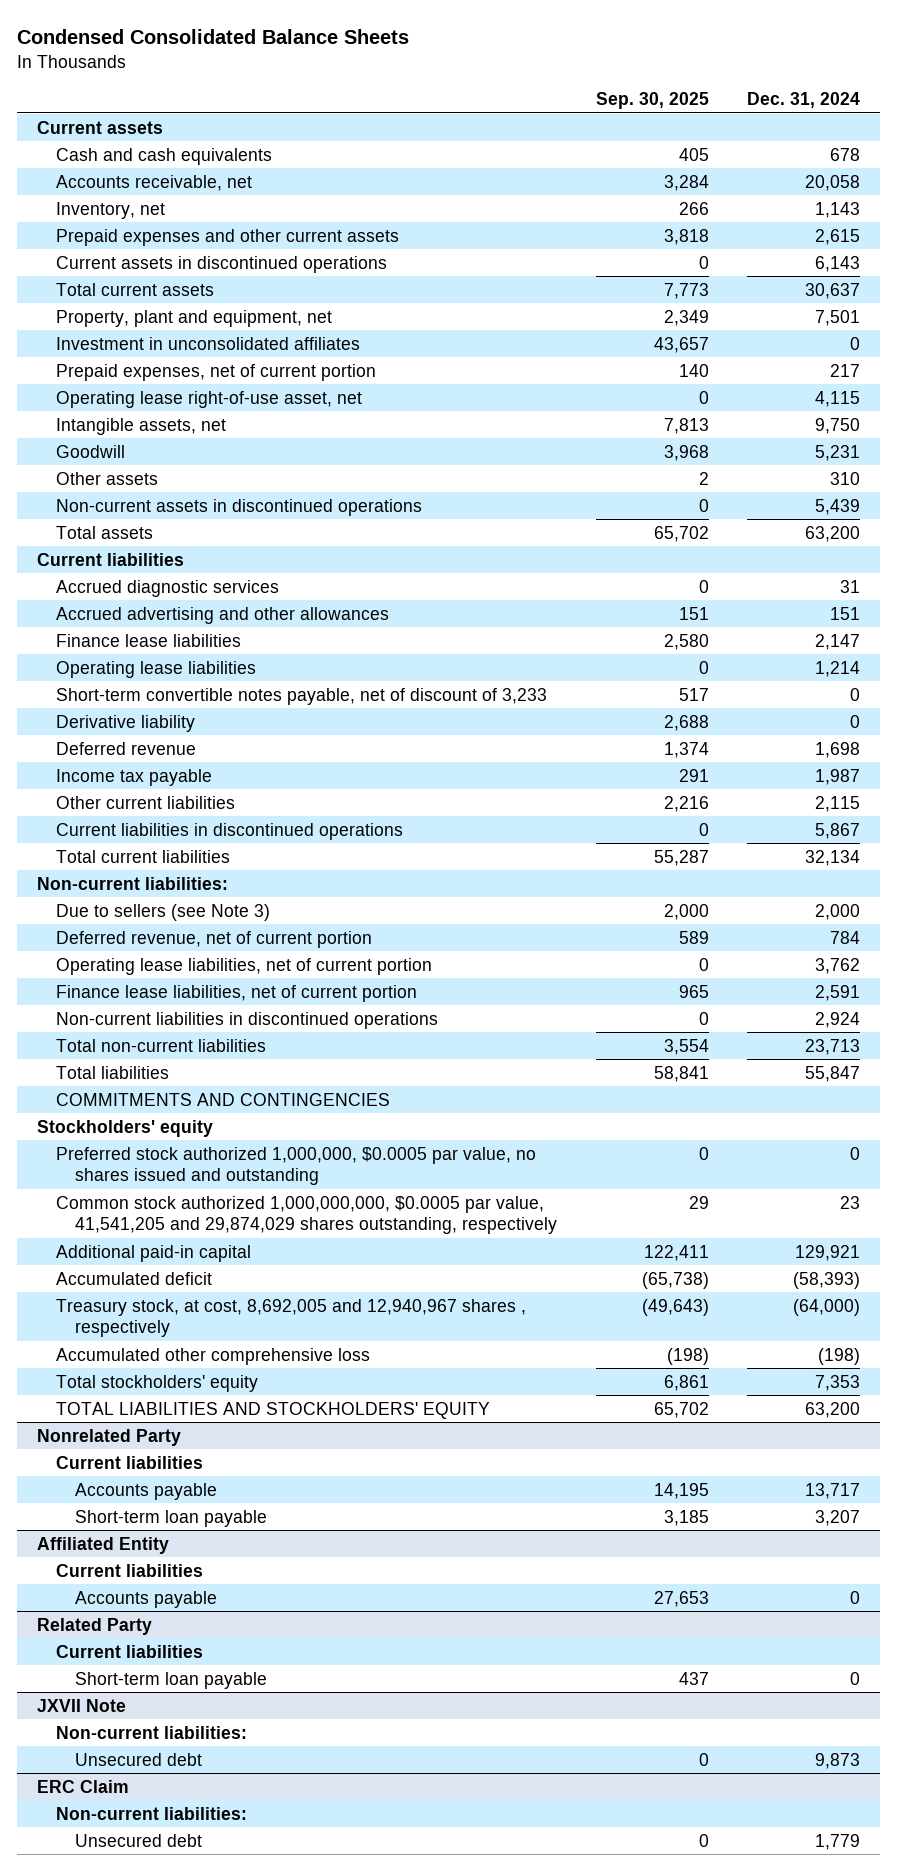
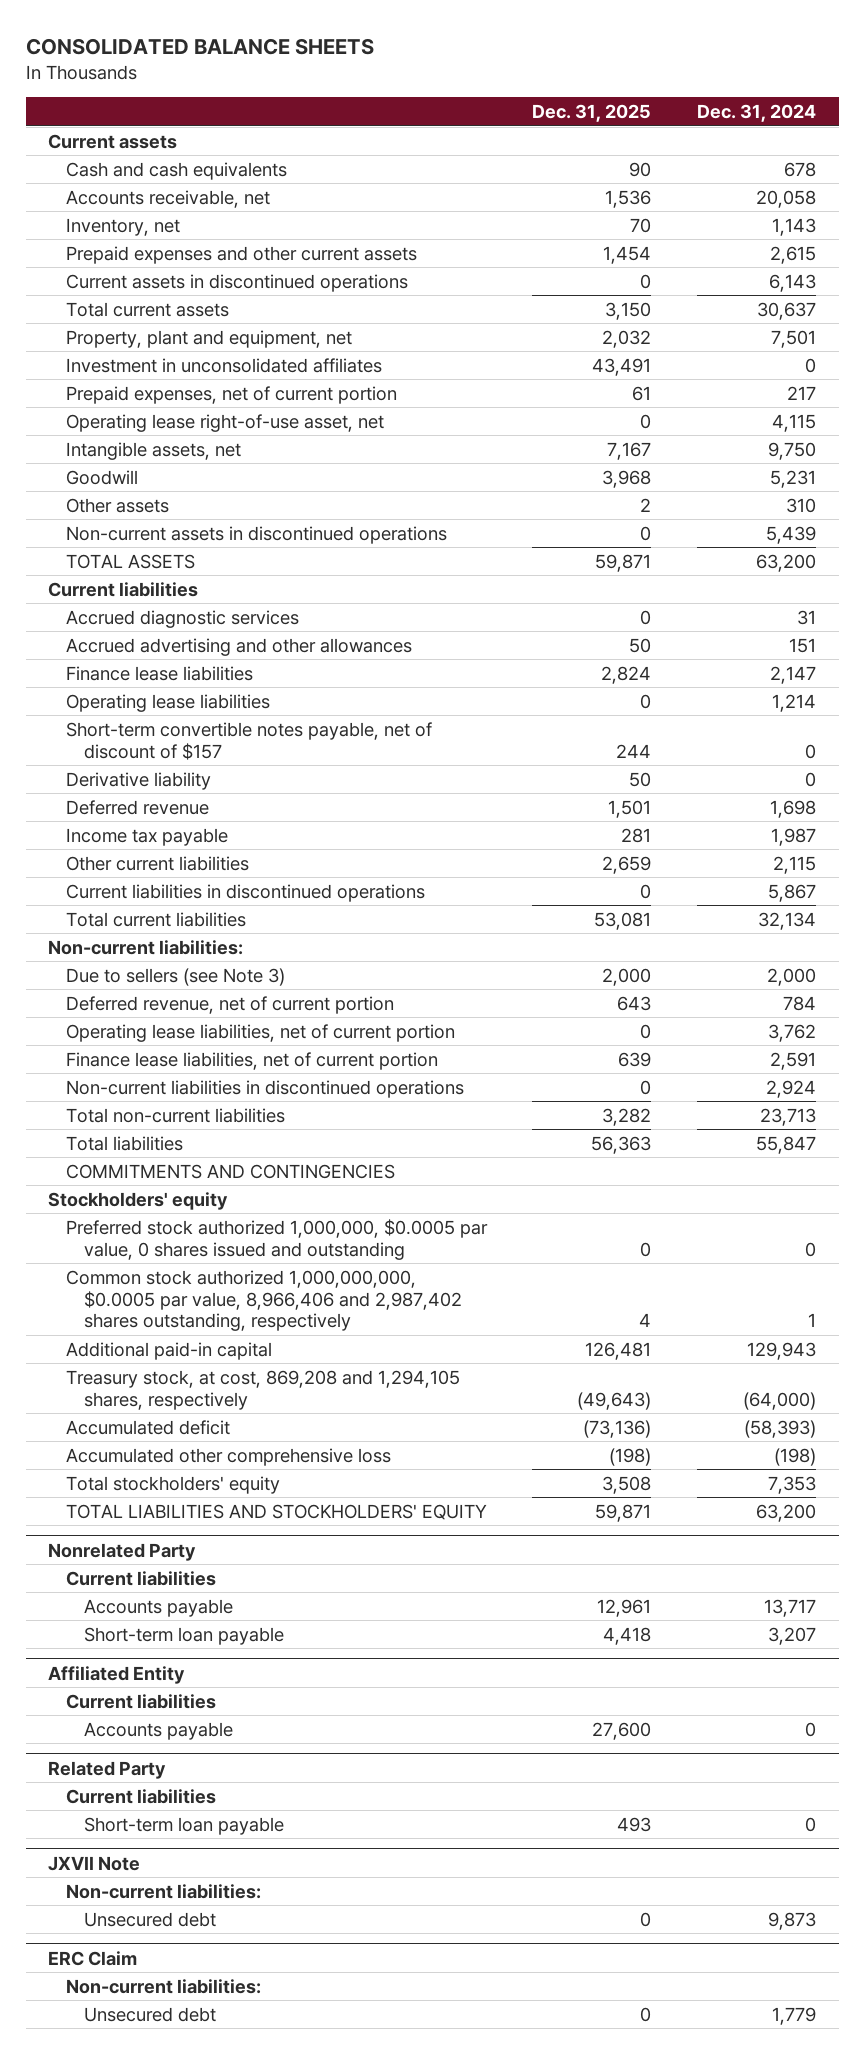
[17,29,410,45] Condensed Consolidated Balance Sheets -> [25,38,374,56] CONSOLIDATED BALANCE SHEETS
[595,92,709,110] Sep. 30, 2025 -> none
none -> [532,104,652,123] Dec. 31, 2025
[55,525,153,539] Total assets -> [65,553,195,569] TOTAL ASSETS
[55,687,547,705] Short-term convertible notes payable, net of discount of 3,233 -> [65,721,432,760] Short-term convertible notes payable, net of discount of $157
[55,1146,536,1186] Preferred stock authorized 1,000,000, $0.0005 par value, no shares issued and outstanding -> [65,1218,488,1260] Preferred stock authorized 1,000,000, $0.0005 par value, 0 shares issued and outstanding
[55,1195,558,1235] Common stock authorized 1,000,000,000, $0.0005 par value, 41,541,205 and 29,874,029 shares outstanding, respectively -> [65,1269,462,1332] Common stock authorized 1,000,000,000, $0.0005 par value, 8,966,406 and 2,987,402 shares outstanding, respectively
[840,1195,861,1209] 23 -> [807,1313,816,1328] 1
[795,1244,861,1261] 129,921 -> [746,1341,816,1360] 129,943
none -> [65,1369,460,1410] Treasury stock, at cost, 869,208 and 1,294,105 shares, respectively
[55,1298,526,1338] Treasury stock, at cost, 8,692,005 and 12,940,967 shares , respectively -> none

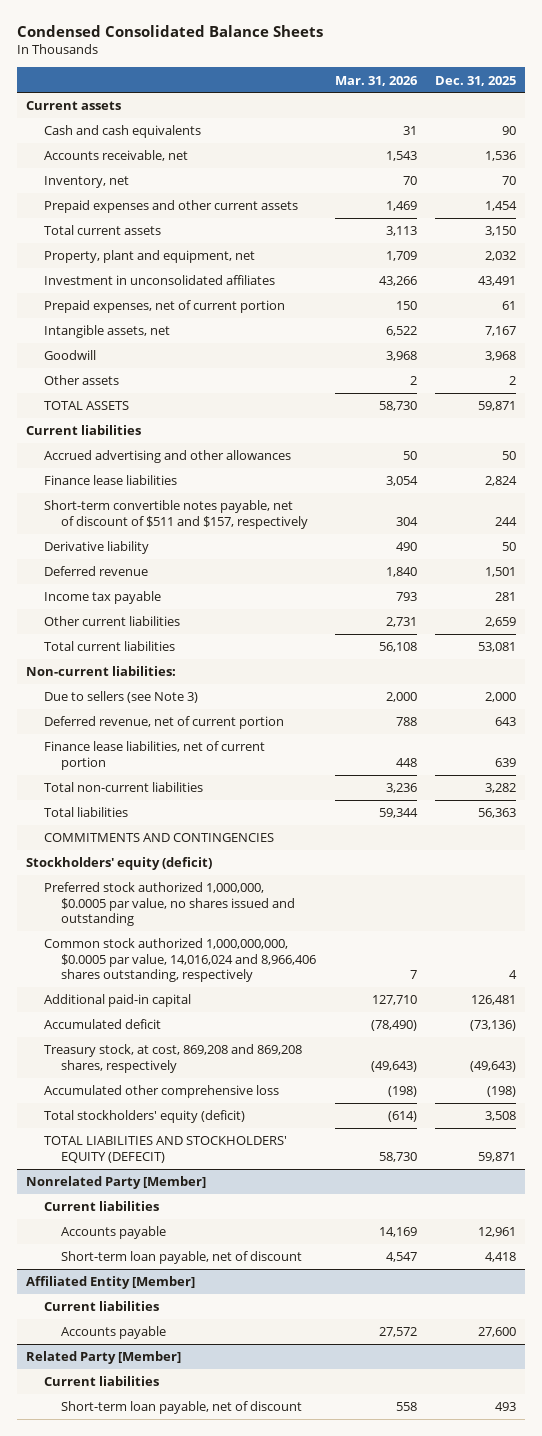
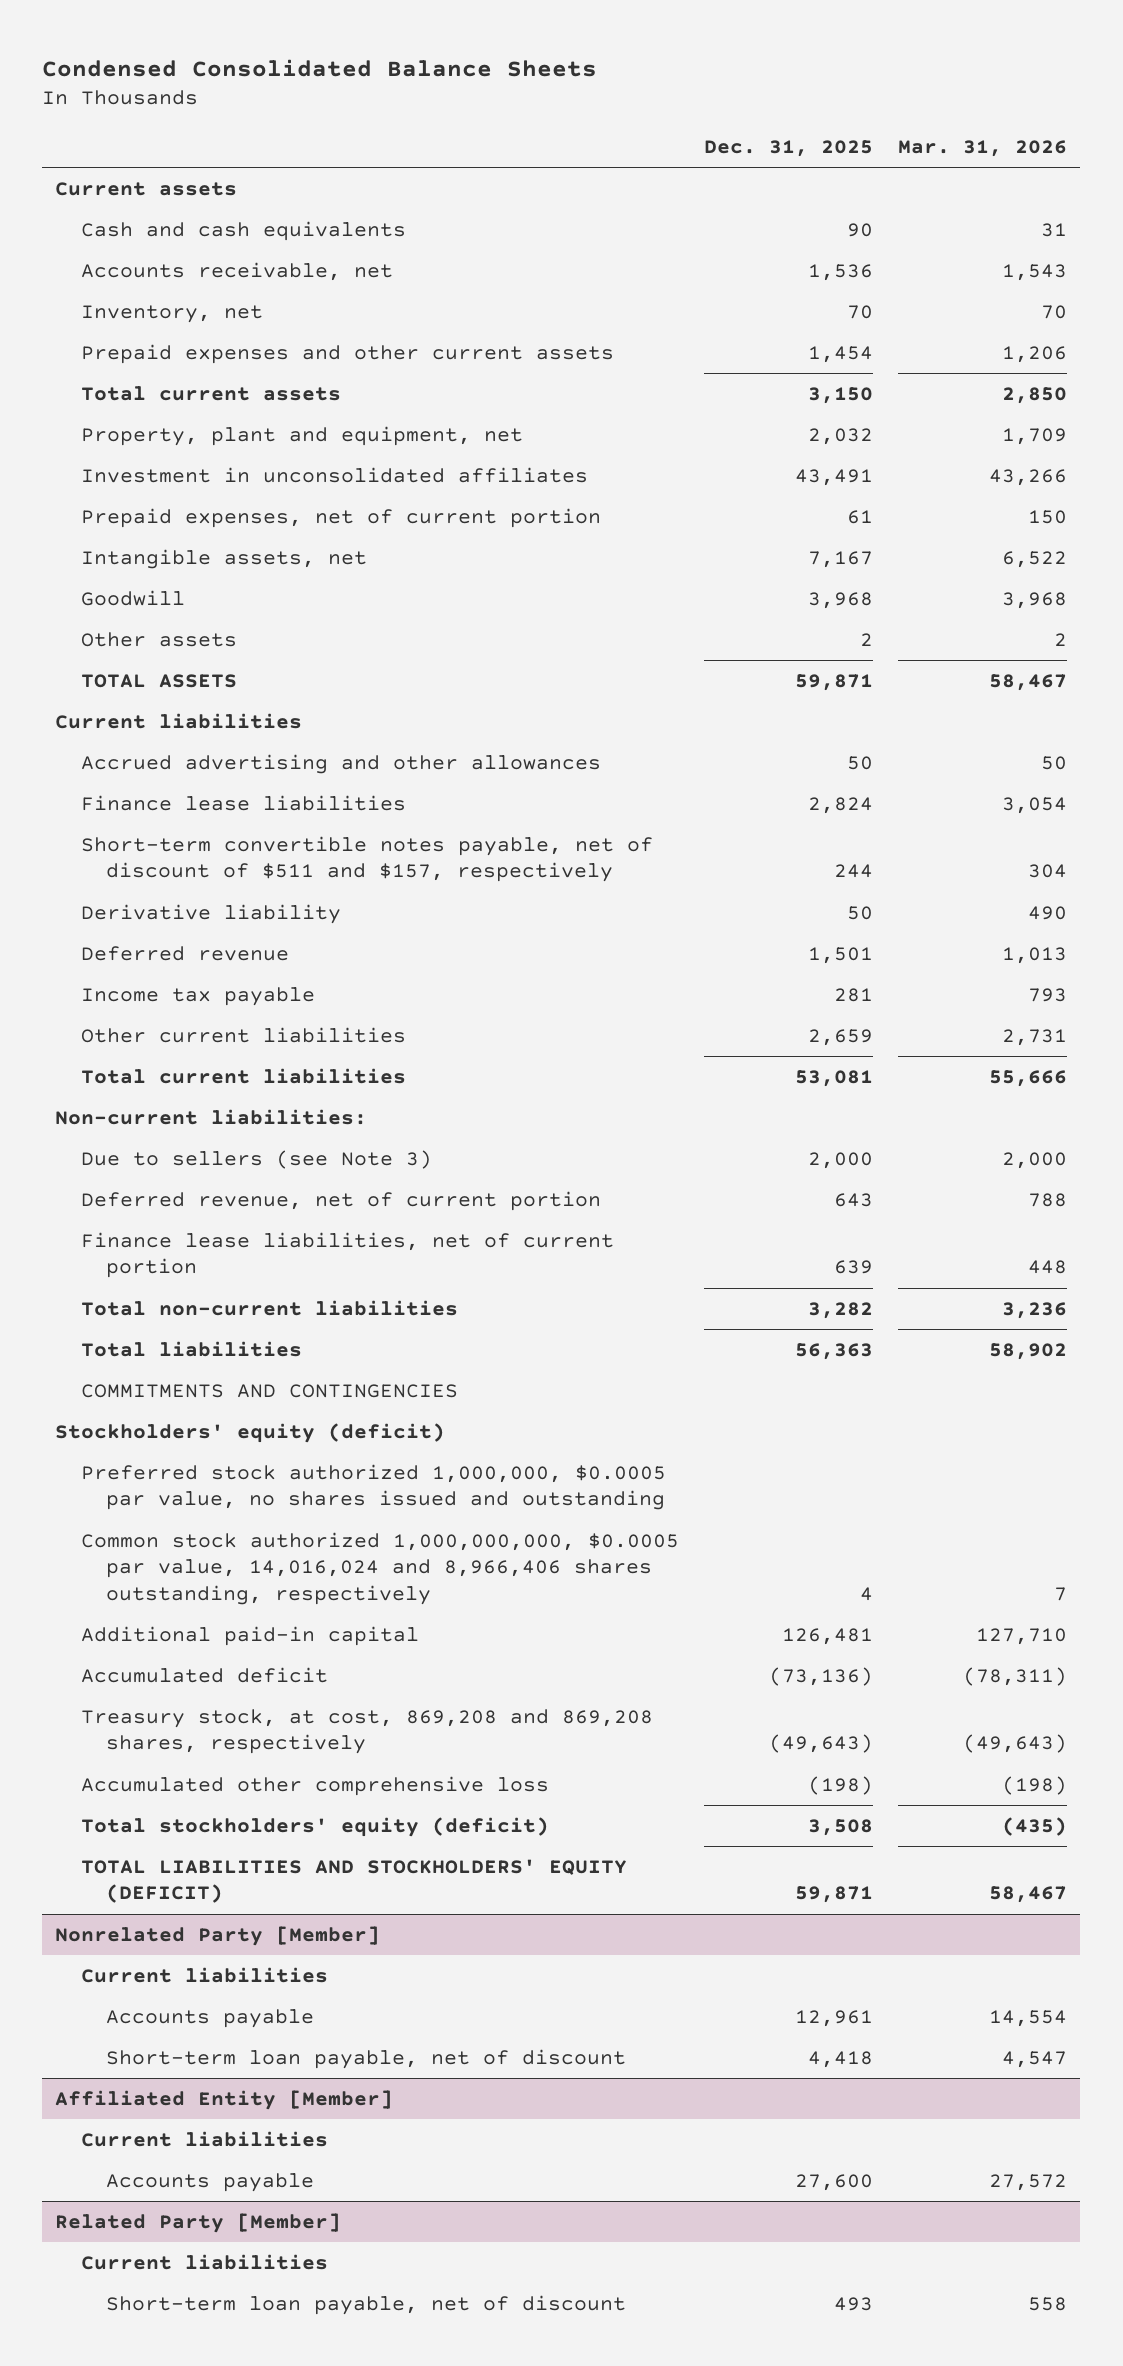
[385,201,417,212] 1,469 -> [1002,345,1068,363] 1,206
[385,226,417,237] 3,113 -> [1002,386,1068,404] 2,850
[378,401,417,412] 58,730 -> [989,673,1068,691] 58,467
[385,567,417,578] 1,840 -> [1002,946,1068,964] 1,013
[378,642,417,653] 56,108 -> [989,1069,1068,1087] 55,666
[378,808,418,819] 59,344 -> [989,1342,1068,1360] 58,902
[370,1020,417,1032] (78,490) -> [963,1666,1068,1686] (78,311)
[387,1111,417,1123] (614) -> [1002,1816,1068,1836] (435)
[43,1136,287,1163] TOTAL LIABILITIES AND STOCKHOLDERS' EQUITY (DEFECIT) -> [80,1858,627,1904] TOTAL LIABILITIES AND STOCKHOLDERS' EQUITY (DEFICIT)
[378,1151,417,1162] 58,730 -> [989,1886,1068,1904] 58,467
[378,1227,417,1238] 14,169 -> [989,2009,1068,2027] 14,554

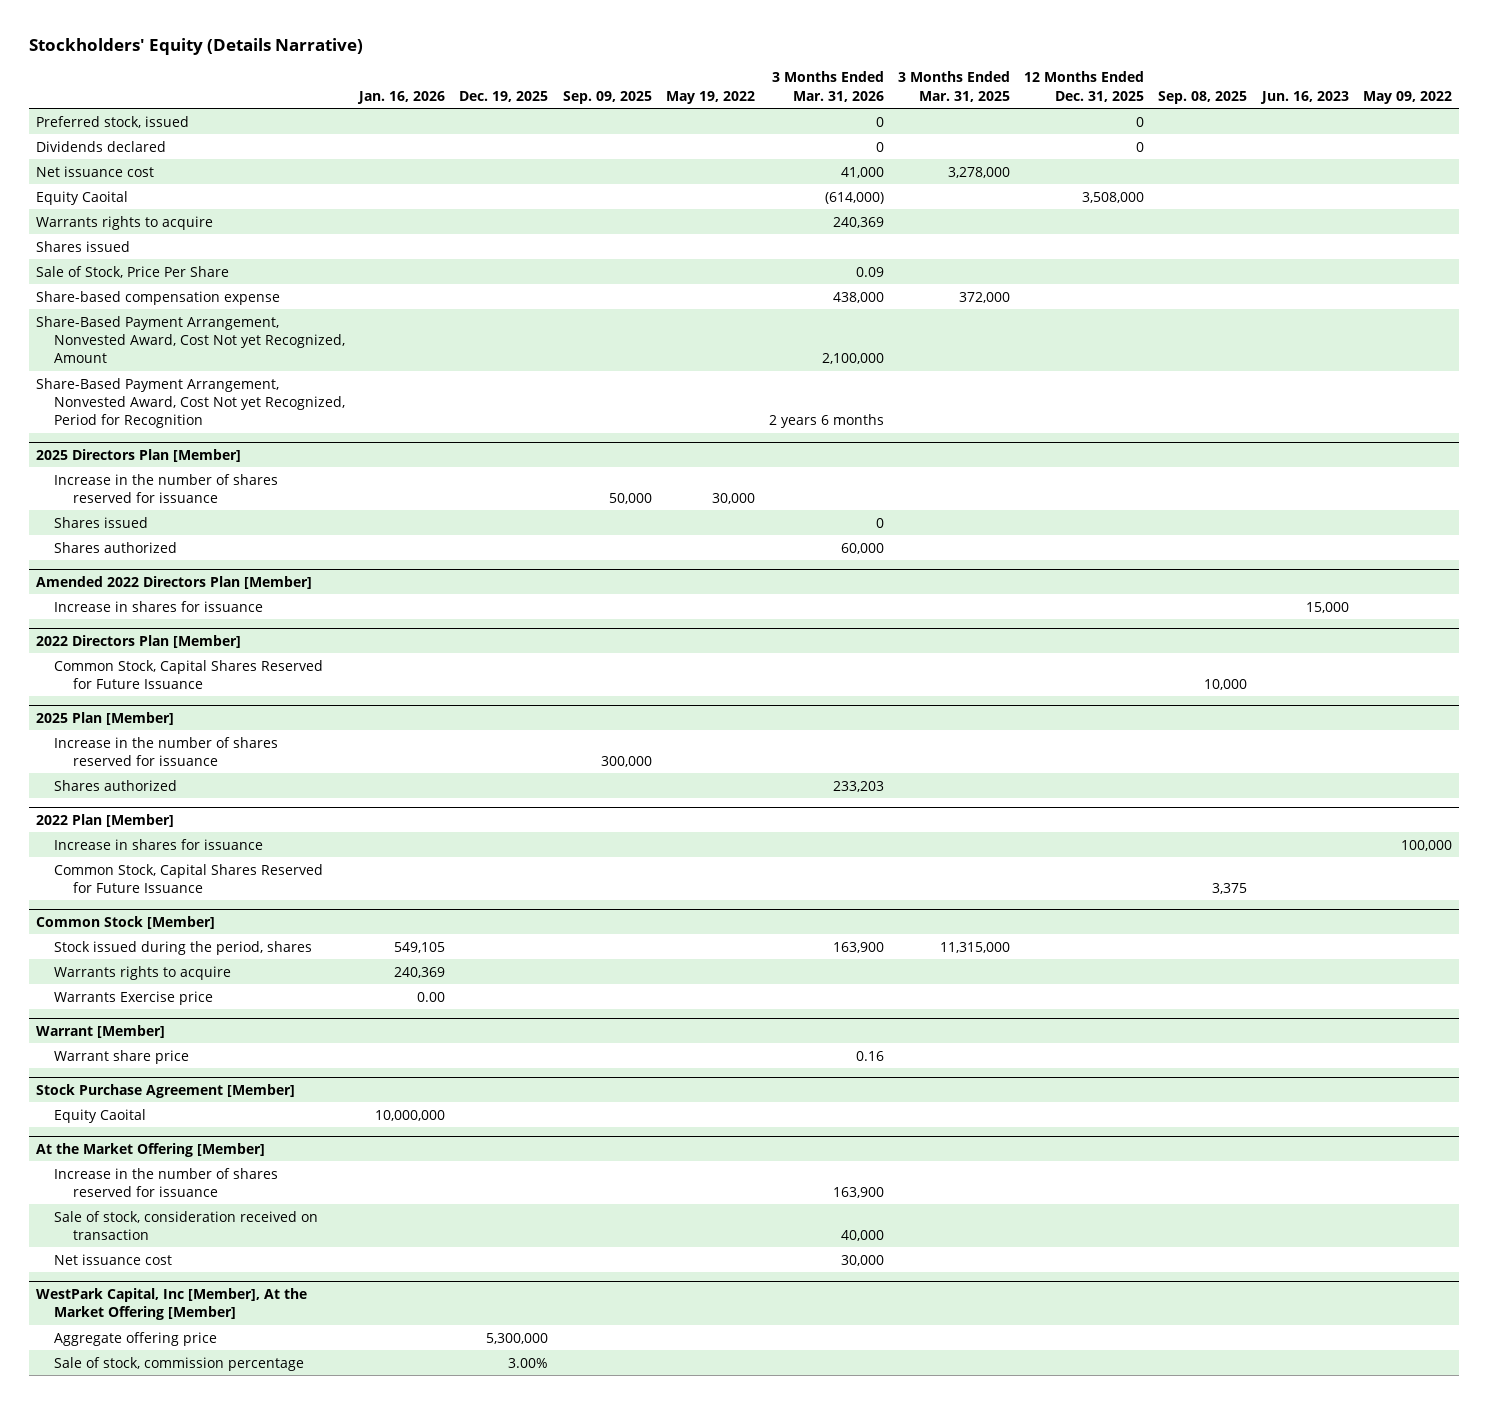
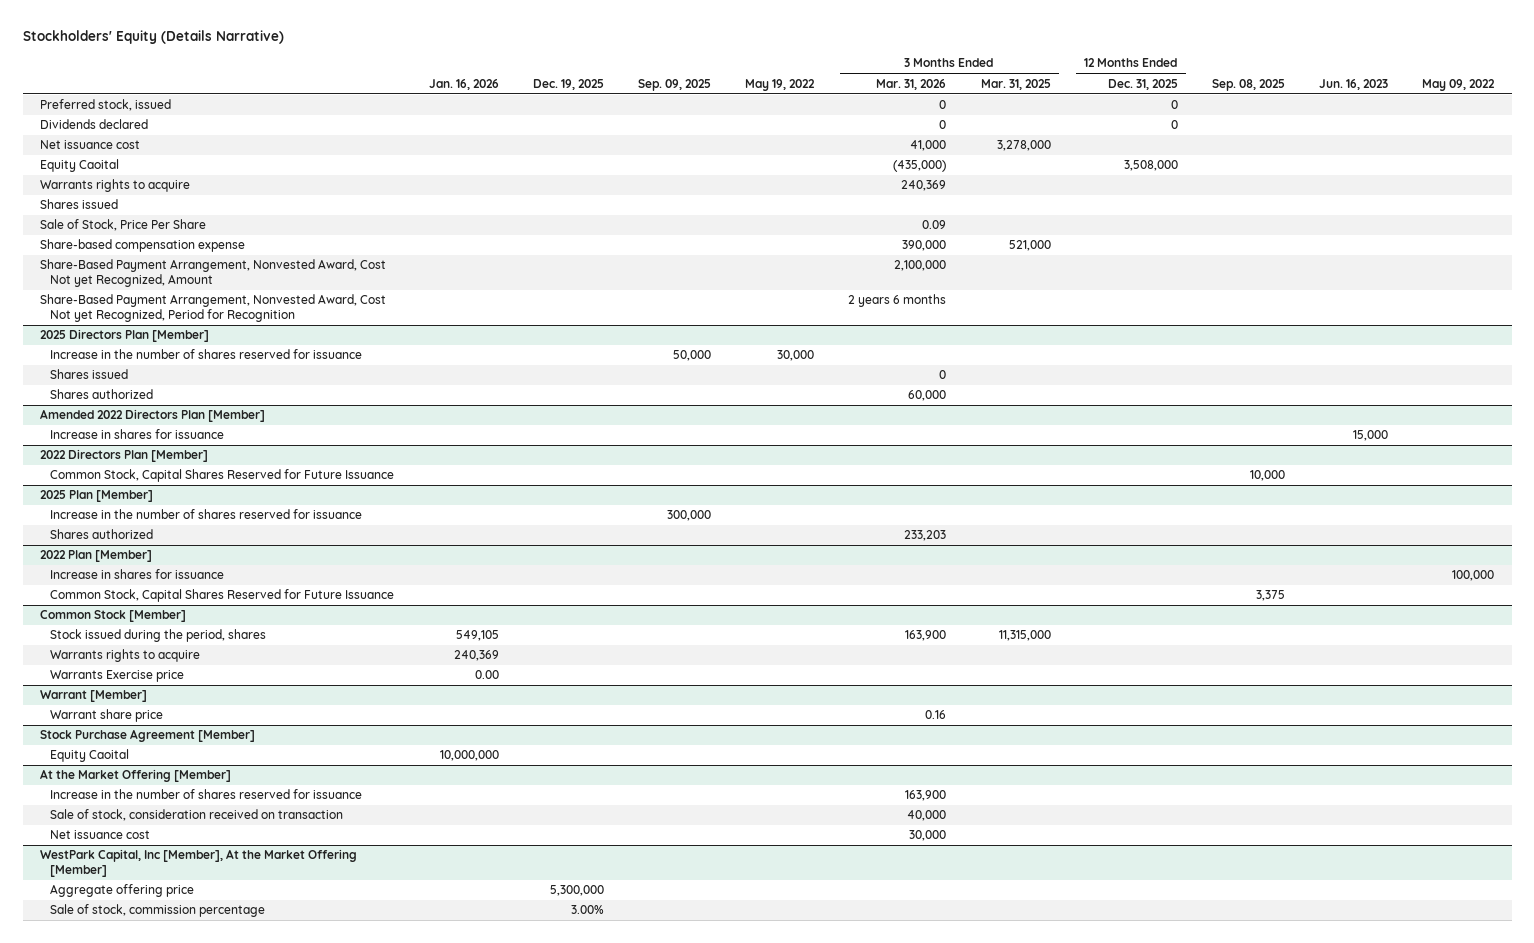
[824,191,884,204] (614,000) -> [893,160,947,173] (435,000)
[832,291,884,303] 438,000 -> [902,240,947,252] 390,000
[959,291,1011,303] 372,000 -> [1008,240,1051,252] 521,000

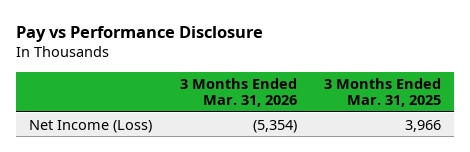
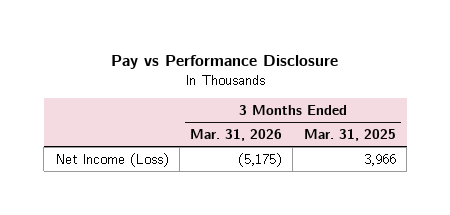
[252,119,297,133] (5,354) -> [238,152,283,167] (5,175)

